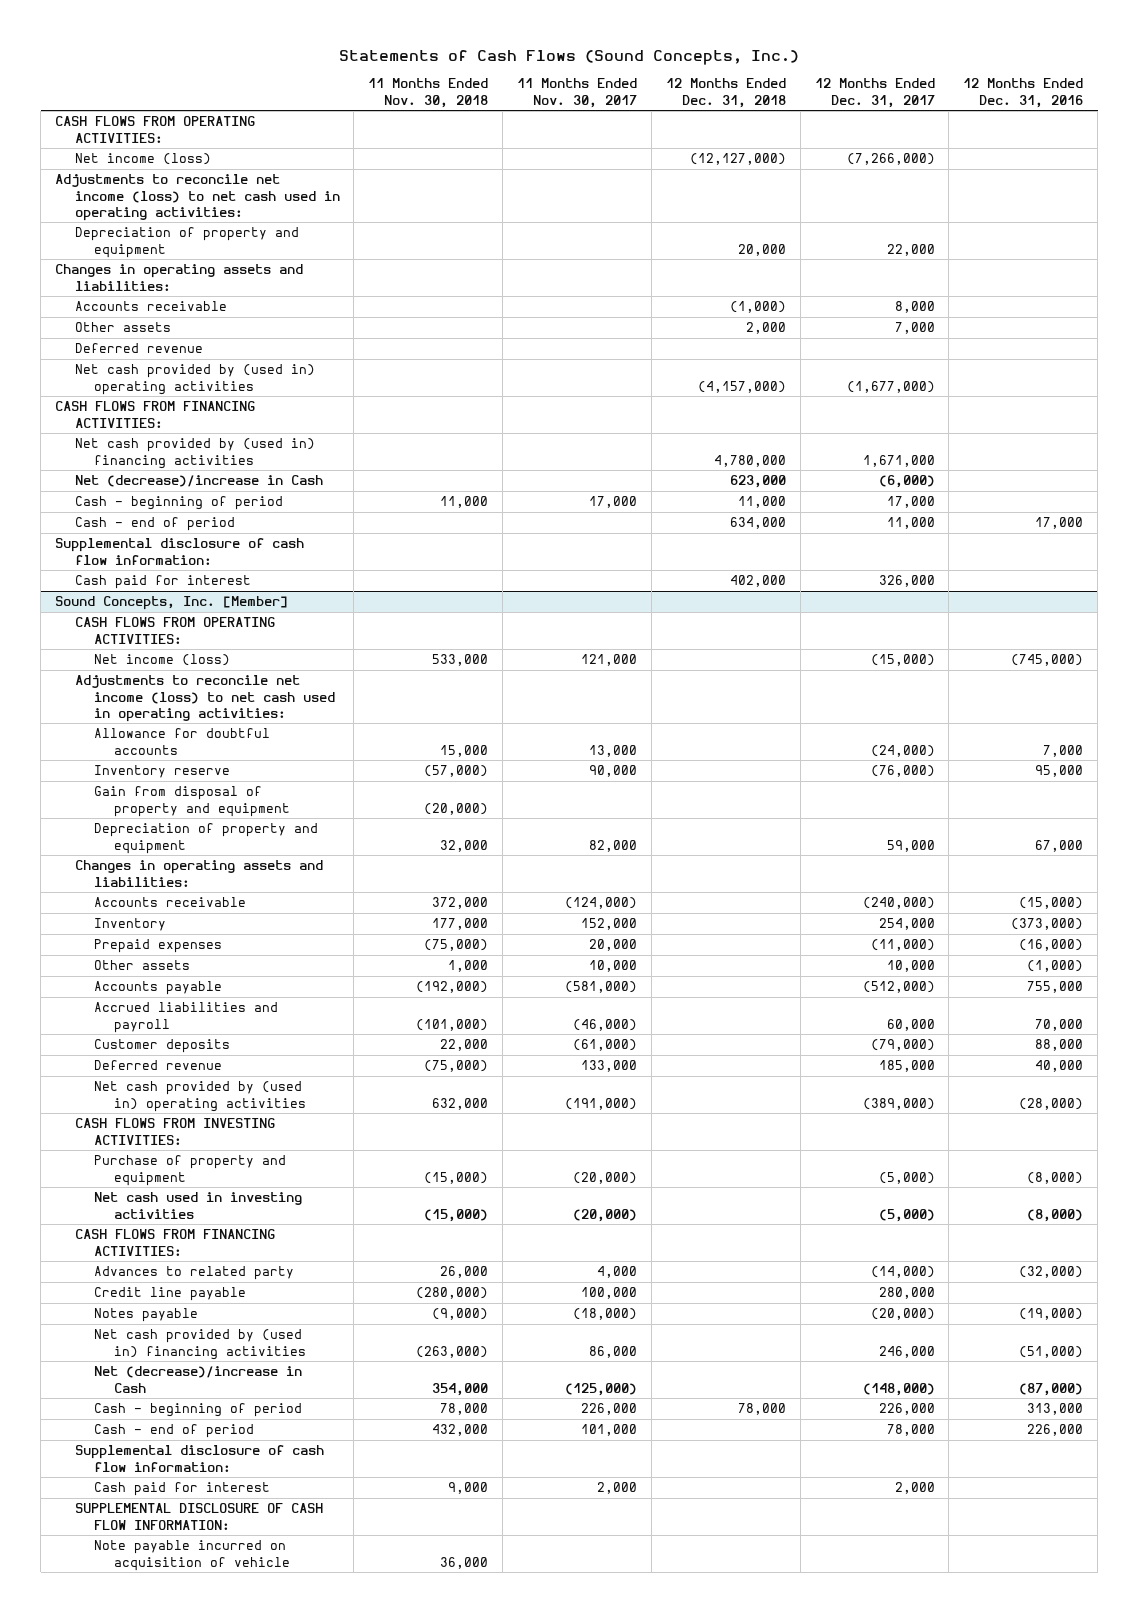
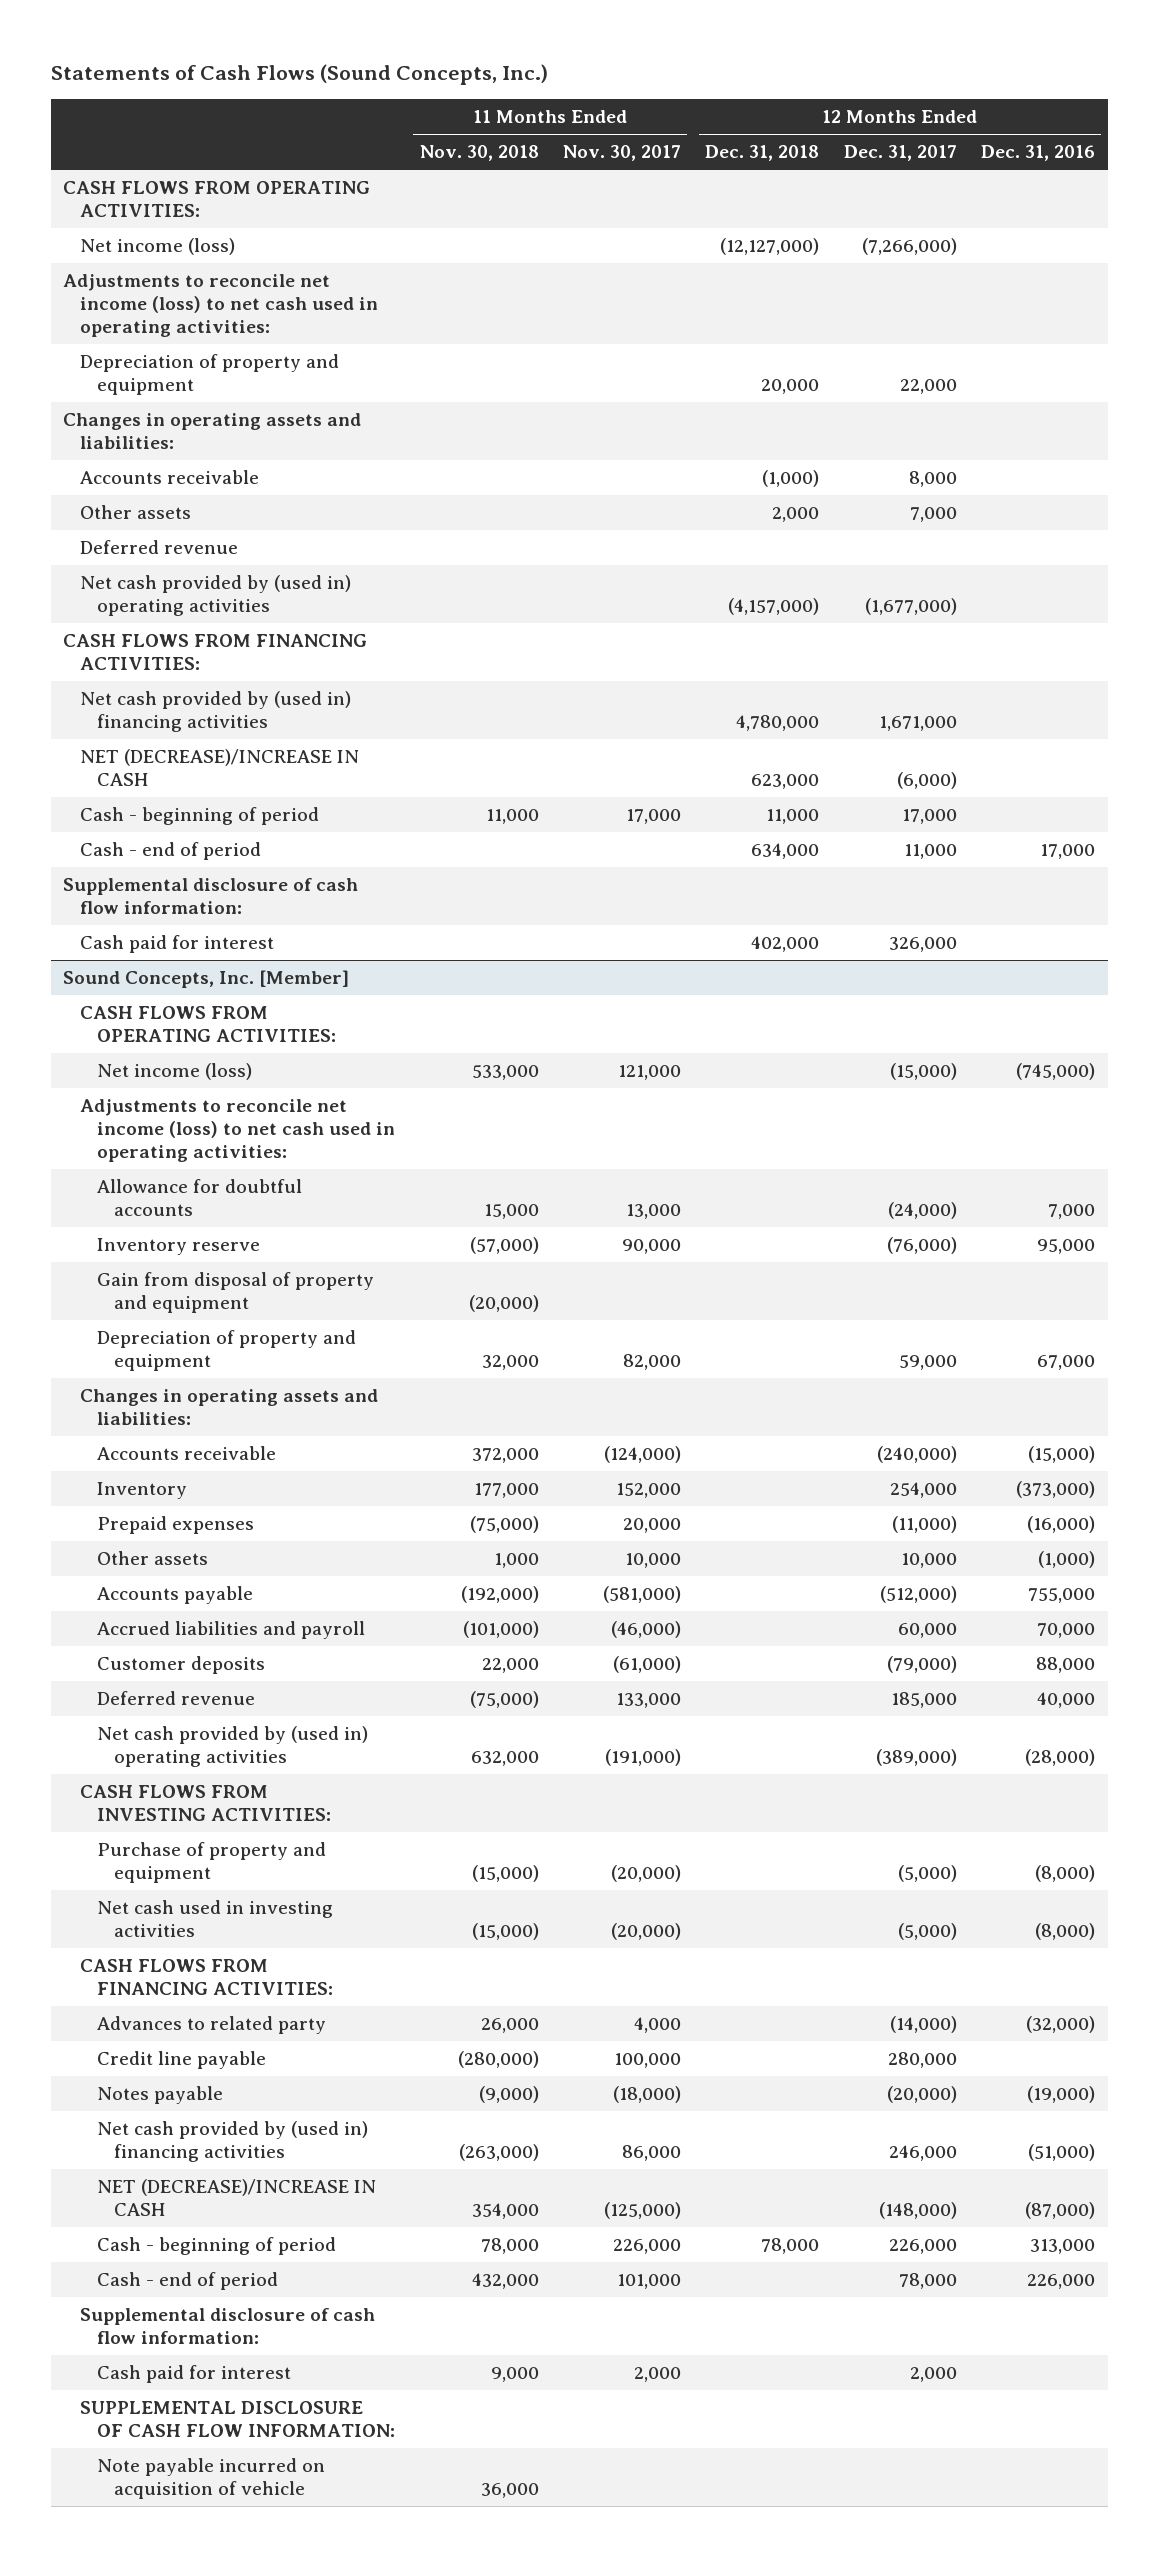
[74,475,323,488] Net (decrease)/increase in Cash -> [80,749,360,787] NET (DECREASE)/INCREASE IN CASH
[94,1366,303,1393] Net (decrease)/increase in Cash -> [97,2179,377,2217] NET (DECREASE)/INCREASE IN CASH

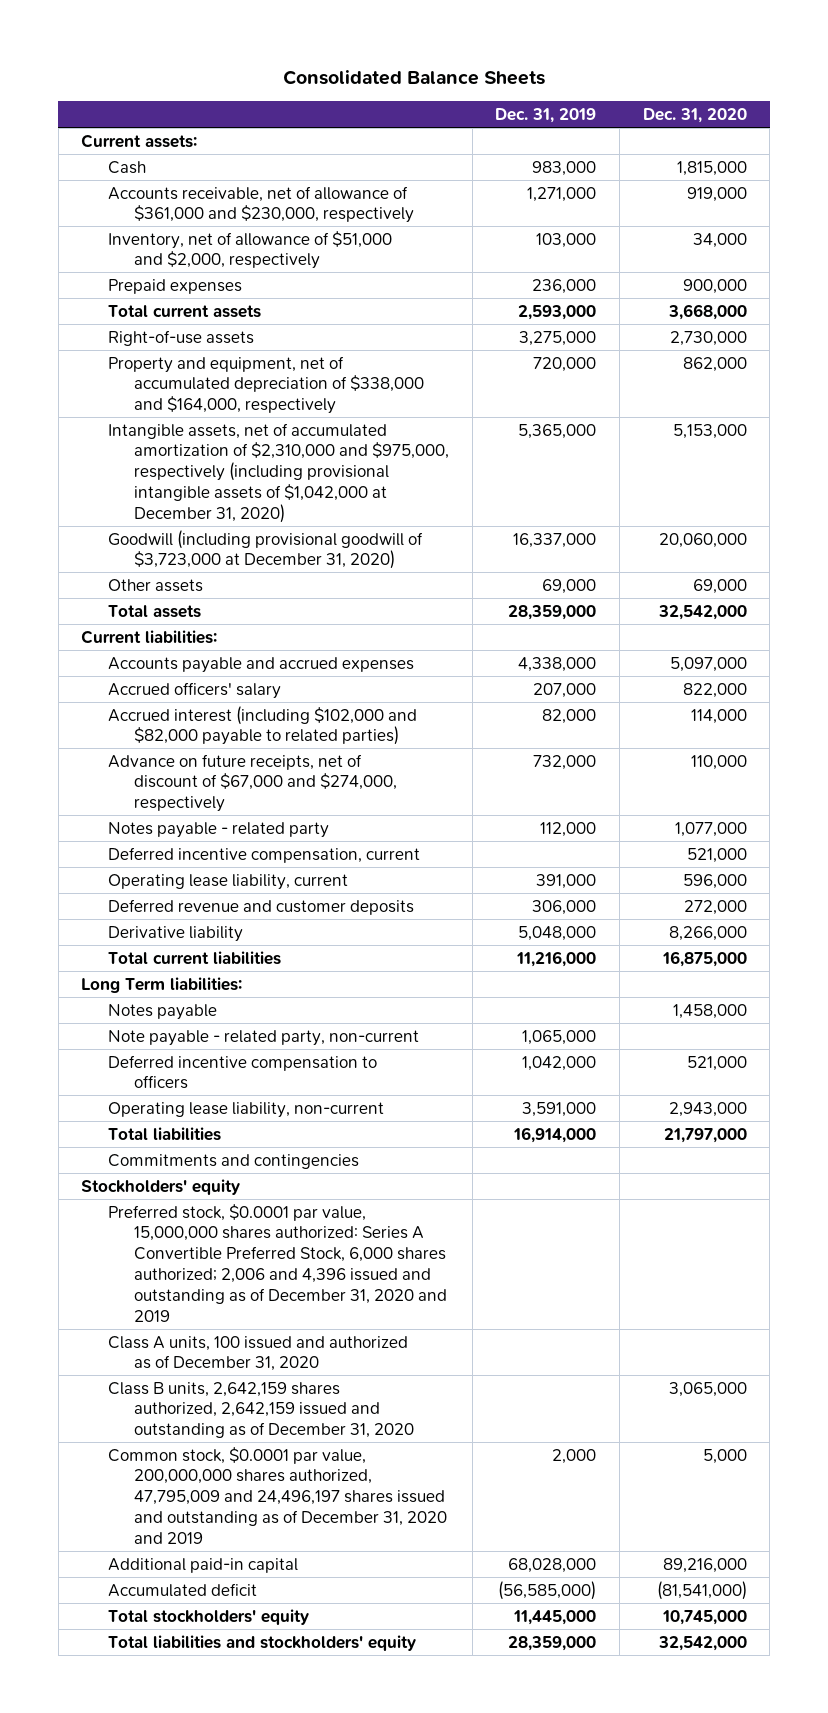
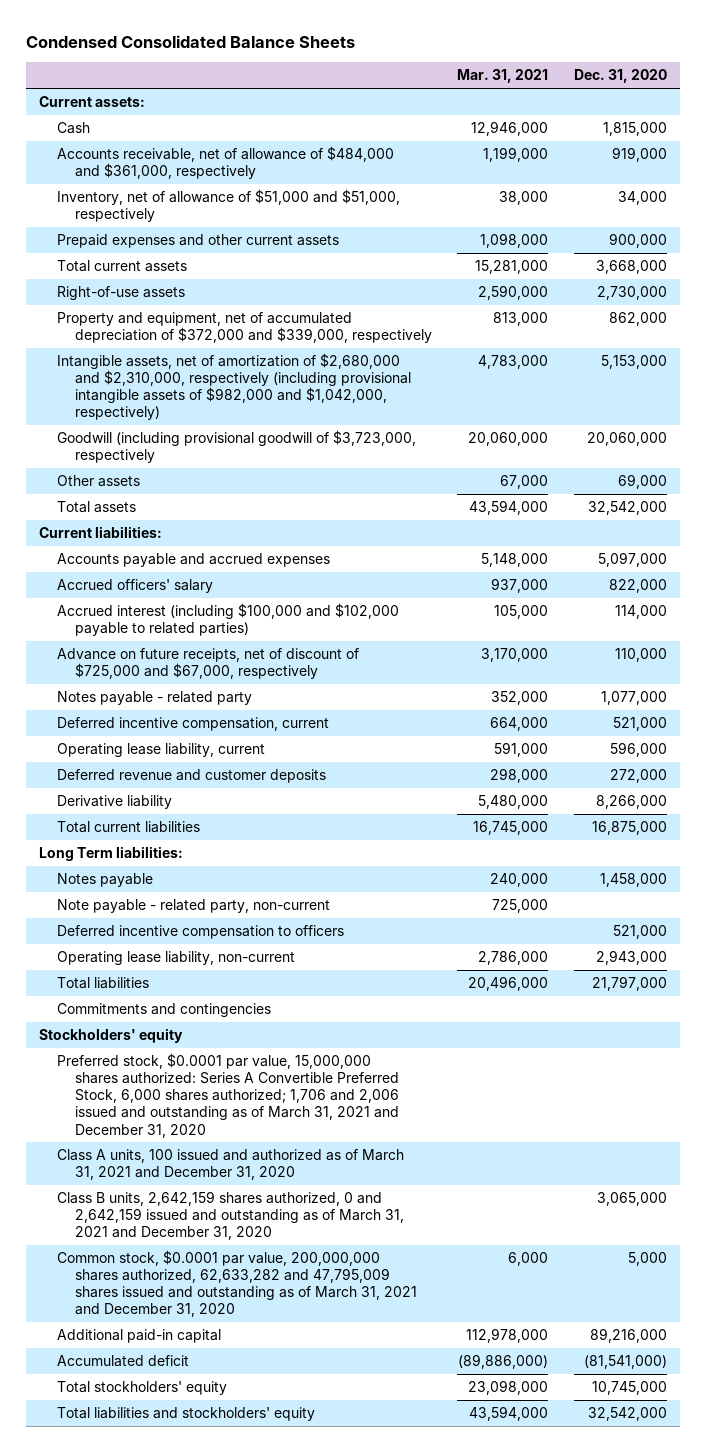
[282,70,545,86] Consolidated Balance Sheets -> [26,35,356,49] Condensed Consolidated Balance Sheets
[495,108,597,124] Dec. 31, 2019 -> none
none -> [457,69,549,84] Mar. 31, 2021
[107,185,414,224] Accounts receivable, net of allowance of $361,000 and $230,000, respectively -> [56,146,394,180] Accounts receivable, net of allowance of $484,000 and $361,000, respectively
[107,230,392,270] Inventory, net of allowance of $51,000 and $2,000, respectively -> [56,189,400,223] Inventory, net of allowance of $51,000 and $51,000, respectively
[107,278,242,294] Prepaid expenses -> [56,234,339,249] Prepaid expenses and other current assets
[107,355,424,415] Property and equipment, net of accumulated depreciation of $338,000 and $164,000, respectively -> [56,312,432,344] Property and equipment, net of accumulated depreciation of $372,000 and $339,000, respectively
[107,422,449,523] Intangible assets, net of accumulated amortization of $2,310,000 and $975,000, respectively (including provisional intangible assets of $1,042,000 at December 31, 2020) -> [56,353,411,421] Intangible assets, net of amortization of $2,680,000 and $2,310,000, respectively (including provisional intangible assets of $982,000 and $1,042,000, respectively)
[107,529,423,570] Goodwill (including provisional goodwill of $3,723,000 at December 31, 2020) -> [56,430,416,464] Goodwill (including provisional goodwill of $3,723,000, respectively
[107,705,417,746] Accrued interest (including $102,000 and $82,000 payable to related parties) -> [56,603,399,637] Accrued interest (including $100,000 and $102,000 payable to related parties)
[107,753,397,813] Advance on future receipts, net of discount of $67,000 and $274,000, respectively -> [56,648,359,680] Advance on future receipts, net of discount of $725,000 and $67,000, respectively
[107,1203,447,1322] Preferred stock, $0.0001 par value, 15,000,000 shares authorized: Series A Convertible Preferred Stock, 6,000 shares authorized; 2,006 and 4,396 issued and outstanding as of December 31, 2020 and 2019 -> [56,1053,399,1138] Preferred stock, $0.0001 par value, 15,000,000 shares authorized: Series A Convertible Preferred Stock, 6,000 shares authorized; 1,706 and 2,006 issued and outstanding as of March 31, 2021 and December 31, 2020
[107,1335,408,1372] Class A units, 100 issued and authorized as of December 31, 2020 -> [56,1149,404,1181] Class A units, 100 issued and authorized as of March 31, 2021 and December 31, 2020
[107,1381,414,1439] Class B units, 2,642,159 shares authorized, 2,642,159 issued and outstanding as of December 31, 2020 -> [56,1191,404,1241] Class B units, 2,642,159 shares authorized, 0 and 2,642,159 issued and outstanding as of March 31, 2021 and December 31, 2020
[107,1446,447,1544] Common stock, $0.0001 par value, 200,000,000 shares authorized, 47,795,009 and 24,496,197 shares issued and outstanding as of December 31, 2020 and 2019 -> [56,1250,417,1318] Common stock, $0.0001 par value, 200,000,000 shares authorized, 62,633,282 and 47,795,009 shares issued and outstanding as of March 31, 2021 and December 31, 2020

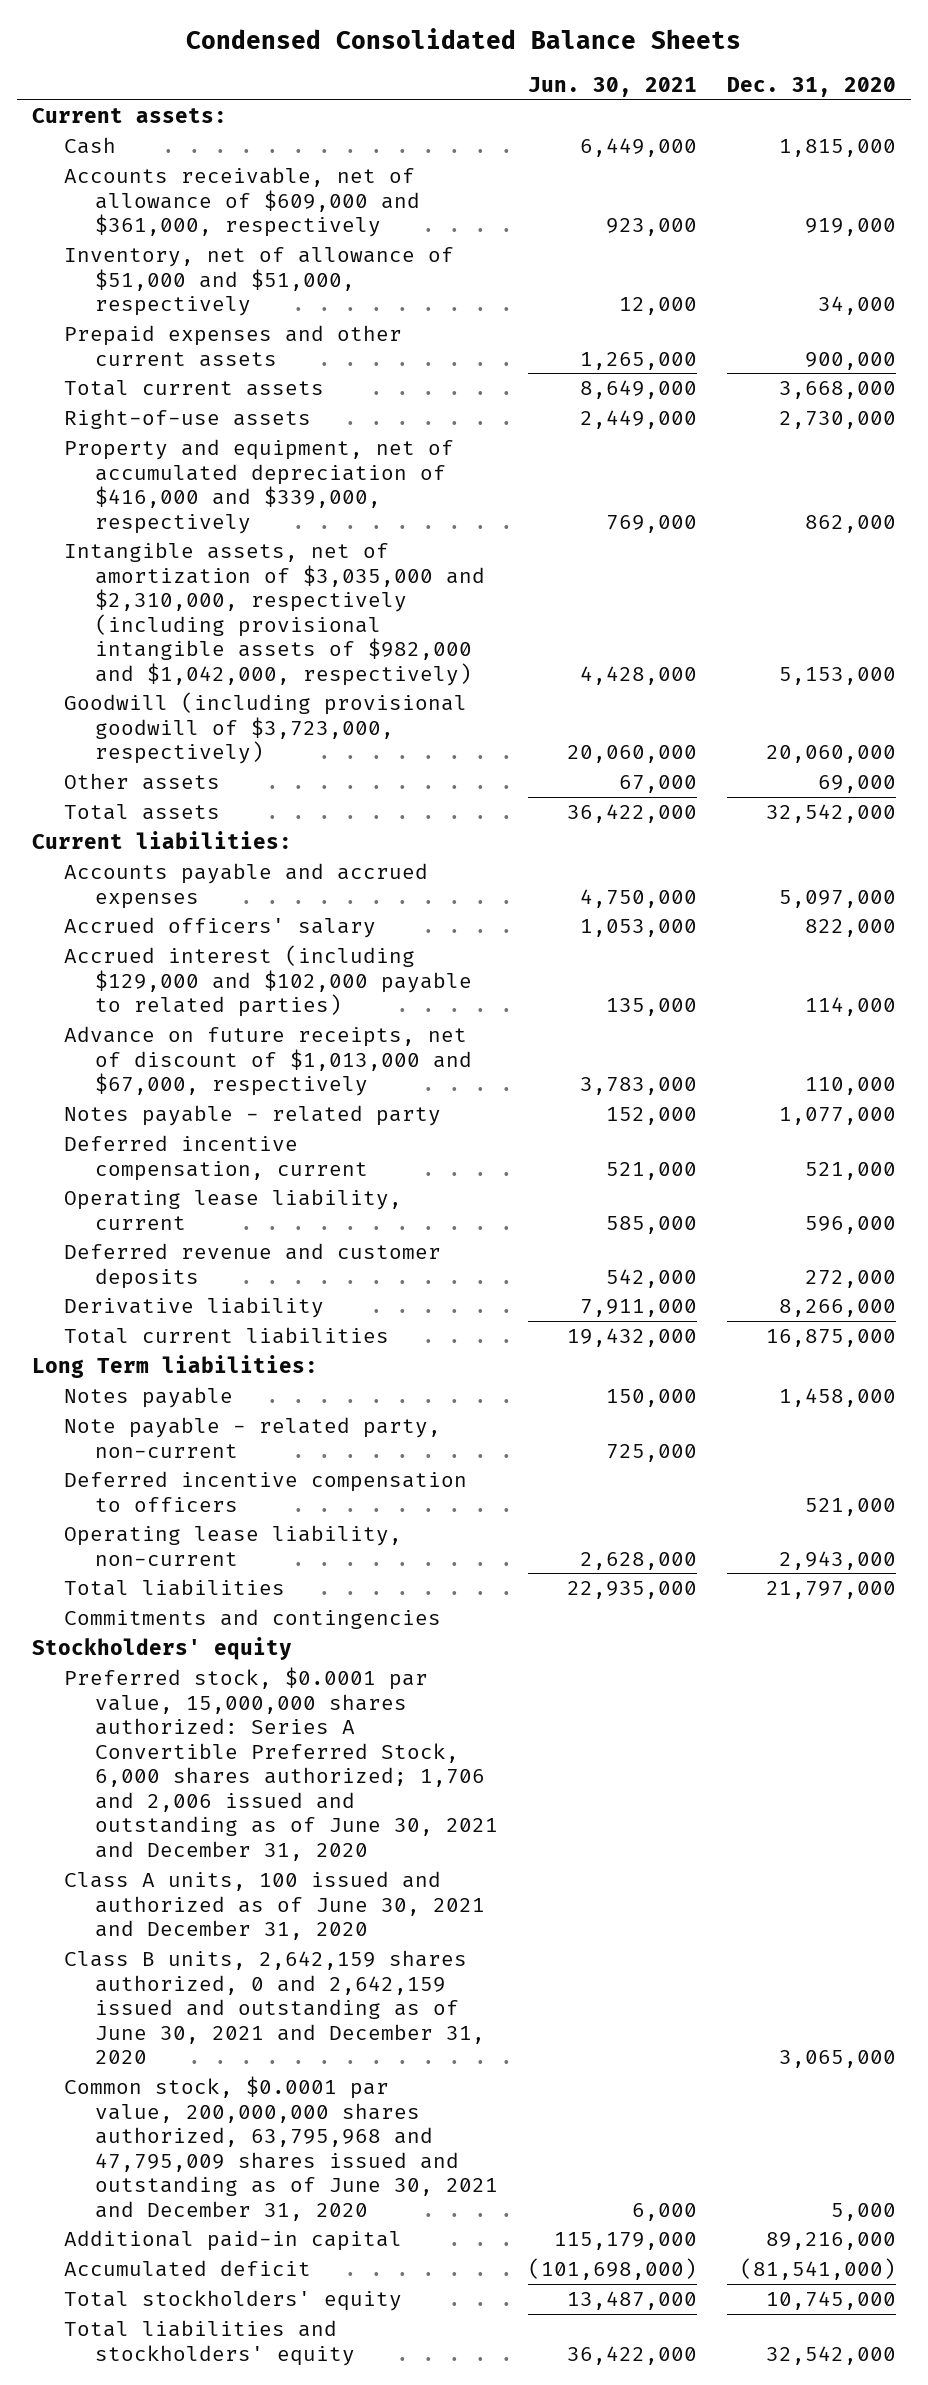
[457,69,549,84] Mar. 31, 2021 -> none
none -> [528,76,698,97] Jun. 30, 2021
[56,146,394,180] Accounts receivable, net of allowance of $484,000 and $361,000, respectively -> [63,167,421,238] Accounts receivable, net of allowance of $609,000 and $361,000, respectively
[56,312,432,344] Property and equipment, net of accumulated depreciation of $372,000 and $339,000, respectively -> [63,439,454,534] Property and equipment, net of accumulated depreciation of $416,000 and $339,000, respectively
[56,353,411,421] Intangible assets, net of amortization of $2,680,000 and $2,310,000, respectively (including provisional intangible assets of $982,000 and $1,042,000, respectively) -> [63,542,486,686] Intangible assets, net of amortization of $3,035,000 and $2,310,000, respectively (including provisional intangible assets of $982,000 and $1,042,000, respectively)
[56,430,416,464] Goodwill (including provisional goodwill of $3,723,000, respectively -> [63,692,467,765] Goodwill (including provisional goodwill of $3,723,000, respectively)
[56,603,399,637] Accrued interest (including $100,000 and $102,000 payable to related parties) -> [63,945,473,1018] Accrued interest (including $129,000 and $102,000 payable to related parties)
[56,648,359,680] Advance on future receipts, net of discount of $725,000 and $67,000, respectively -> [63,1026,473,1097] Advance on future receipts, net of discount of $1,013,000 and $67,000, respectively
[56,1053,399,1138] Preferred stock, $0.0001 par value, 15,000,000 shares authorized: Series A Convertible Preferred Stock, 6,000 shares authorized; 1,706 and 2,006 issued and outstanding as of March 31, 2021 and December 31, 2020 -> [63,1667,499,1862] Preferred stock, $0.0001 par value, 15,000,000 shares authorized: Series A Convertible Preferred Stock, 6,000 shares authorized; 1,706 and 2,006 issued and outstanding as of June 30, 2021 and December 31, 2020
[56,1149,404,1181] Class A units, 100 issued and authorized as of March 31, 2021 and December 31, 2020 -> [63,1871,486,1941] Class A units, 100 issued and authorized as of June 30, 2021 and December 31, 2020
[56,1191,404,1241] Class B units, 2,642,159 shares authorized, 0 and 2,642,159 issued and outstanding as of March 31, 2021 and December 31, 2020 -> [63,1950,486,2065] Class B units, 2,642,159 shares authorized, 0 and 2,642,159 issued and outstanding as of June 30, 2021 and December 31, 2020
[56,1250,417,1318] Common stock, $0.0001 par value, 200,000,000 shares authorized, 62,633,282 and 47,795,009 shares issued and outstanding as of March 31, 2021 and December 31, 2020 -> [63,2076,499,2221] Common stock, $0.0001 par value, 200,000,000 shares authorized, 63,795,968 and 47,795,009 shares issued and outstanding as of June 30, 2021 and December 31, 2020

